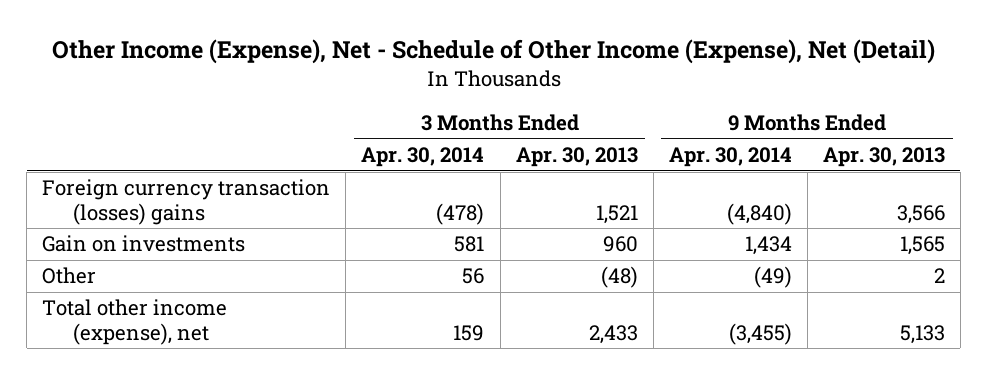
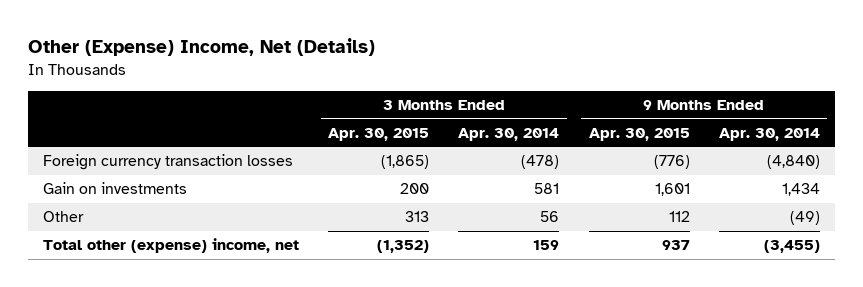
[51,39,935,65] Other Income (Expense), Net - Schedule of Other Income (Expense), Net (Detail) -> [27,37,375,56] Other (Expense) Income, Net (Details)
[515,146,638,167] Apr. 30, 2013 -> none
[822,146,945,167] Apr. 30, 2013 -> none
none -> [327,127,429,141] Apr. 30, 2015
none -> [588,127,690,141] Apr. 30, 2015
[42,179,331,225] Foreign currency transaction (losses) gains -> [42,154,293,171] Foreign currency transaction losses
[42,299,228,345] Total other income (expense), net -> [42,238,299,254] Total other (expense) income, net

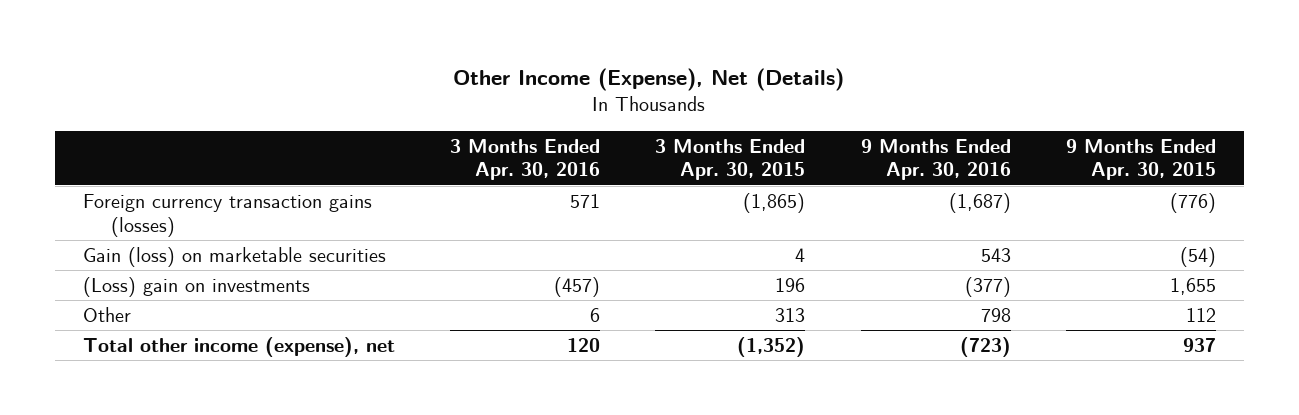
[27,37,375,56] Other (Expense) Income, Net (Details) -> [453,68,845,92] Other Income (Expense), Net (Details)
[458,127,560,141] Apr. 30, 2014 -> none
[719,127,821,141] Apr. 30, 2014 -> none
none -> [450,138,601,181] 3 Months Ended Apr. 30, 2016
none -> [860,138,1011,181] 9 Months Ended Apr. 30, 2016
[42,154,293,171] Foreign currency transaction losses -> [83,193,373,237] Foreign currency transaction gains (losses)
none -> [83,246,387,267] Gain (loss) on marketable securities
[42,182,187,195] Gain on investments -> [83,276,311,297] (Loss) gain on investments
[399,183,429,195] 200 -> [775,277,806,292] 196
[654,183,690,197] 1,601 -> [1169,277,1216,295] 1,655
[42,238,299,254] Total other (expense) income, net -> [83,336,396,357] Total other income (expense), net

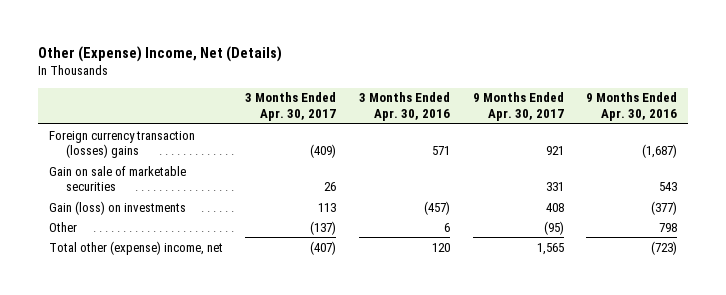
[453,68,845,92] Other Income (Expense), Net (Details) -> [37,45,282,62] Other (Expense) Income, Net (Details)
[655,138,806,181] 3 Months Ended Apr. 30, 2015 -> none
[1065,138,1216,181] 9 Months Ended Apr. 30, 2015 -> none
none -> [245,92,337,121] 3 Months Ended Apr. 30, 2017
none -> [472,92,564,121] 9 Months Ended Apr. 30, 2017
[83,193,373,237] Foreign currency transaction gains (losses) -> [48,130,195,159] Foreign currency transaction (losses) gains
[83,246,387,267] Gain (loss) on marketable securities -> [48,165,186,192] Gain on sale of marketable securities
[83,276,311,297] (Loss) gain on investments -> [48,200,186,215] Gain (loss) on investments
[83,336,396,357] Total other income (expense), net -> [48,240,223,255] Total other (expense) income, net

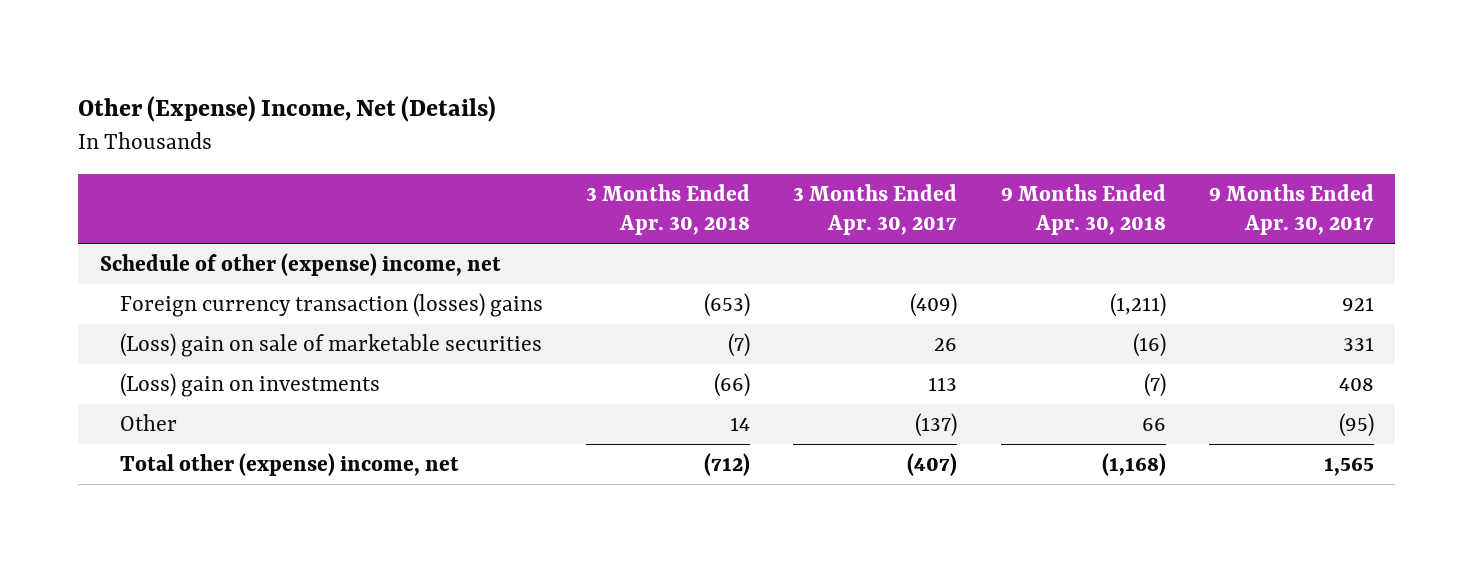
[359,92,451,121] 3 Months Ended Apr. 30, 2016 -> none
[586,92,678,121] 9 Months Ended Apr. 30, 2016 -> none
none -> [586,183,751,236] 3 Months Ended Apr. 30, 2018
none -> [1000,183,1166,236] 9 Months Ended Apr. 30, 2018
none -> [99,253,501,277] Schedule of other (expense) income, net
[48,165,186,192] Gain on sale of marketable securities -> [120,333,543,358] (Loss) gain on sale of marketable securities
[48,200,186,215] Gain (loss) on investments -> [120,373,381,398] (Loss) gain on investments

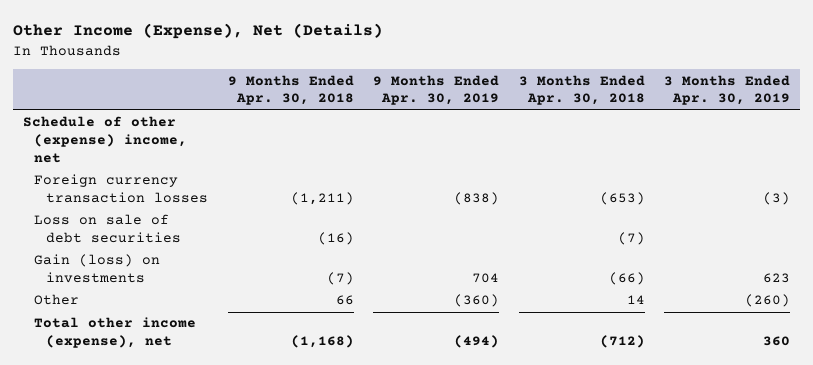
[78,96,497,123] Other (Expense) Income, Net (Details) -> [13,23,384,40] Other Income (Expense), Net (Details)
[793,183,958,236] 3 Months Ended Apr. 30, 2017 -> none
[1208,183,1374,236] 9 Months Ended Apr. 30, 2017 -> none
none -> [373,74,500,106] 9 Months Ended Apr. 30, 2019
none -> [664,74,791,106] 3 Months Ended Apr. 30, 2019
[120,293,544,318] Foreign currency transaction (losses) gains -> [34,174,208,204] Foreign currency transaction losses
[120,333,543,358] (Loss) gain on sale of marketable securities -> [34,214,181,244] Loss on sale of debt securities
[120,373,381,398] (Loss) gain on investments -> [34,254,161,284] Gain (loss) on investments
[120,453,460,477] Total other (expense) income, net -> [34,317,197,349] Total other income (expense), net

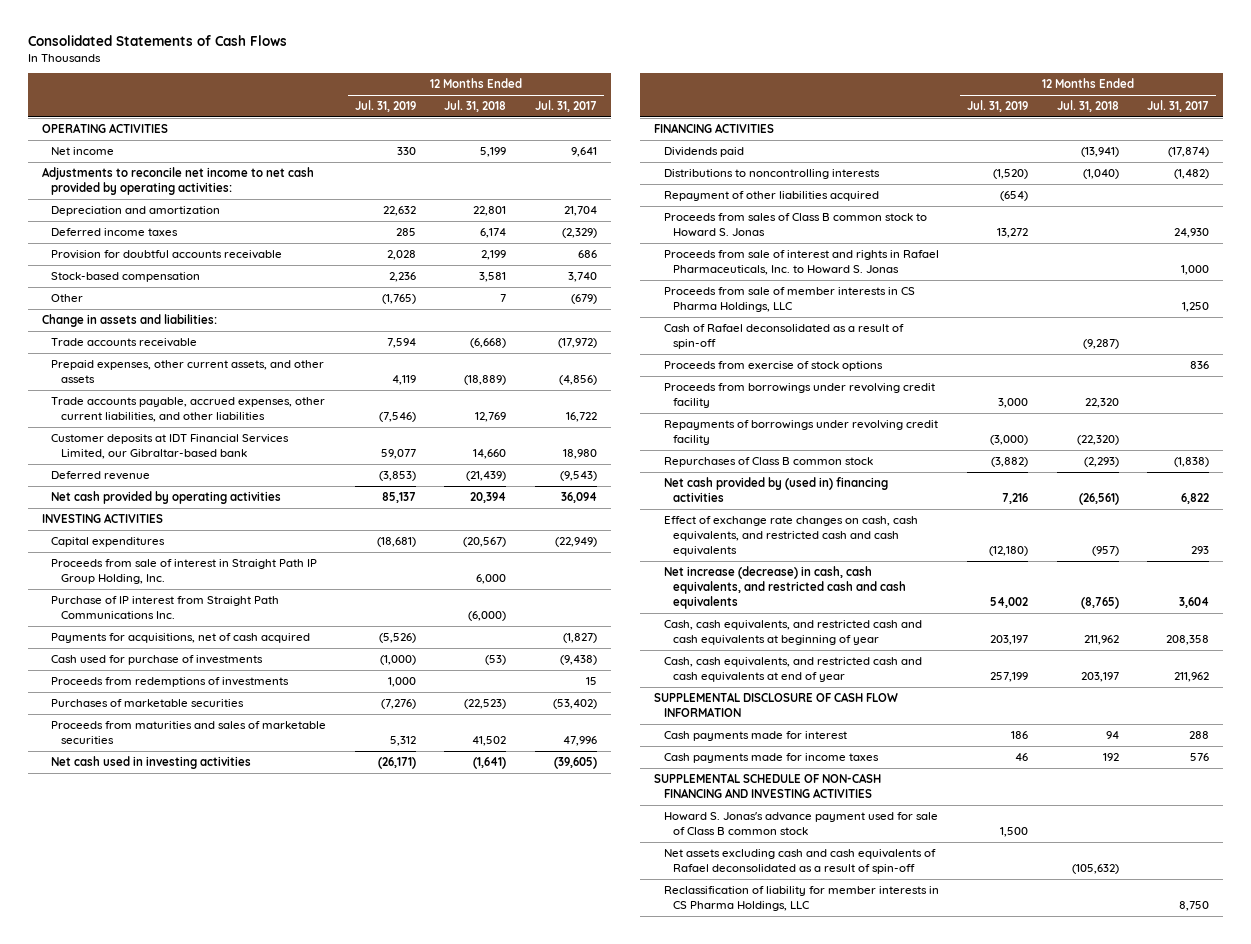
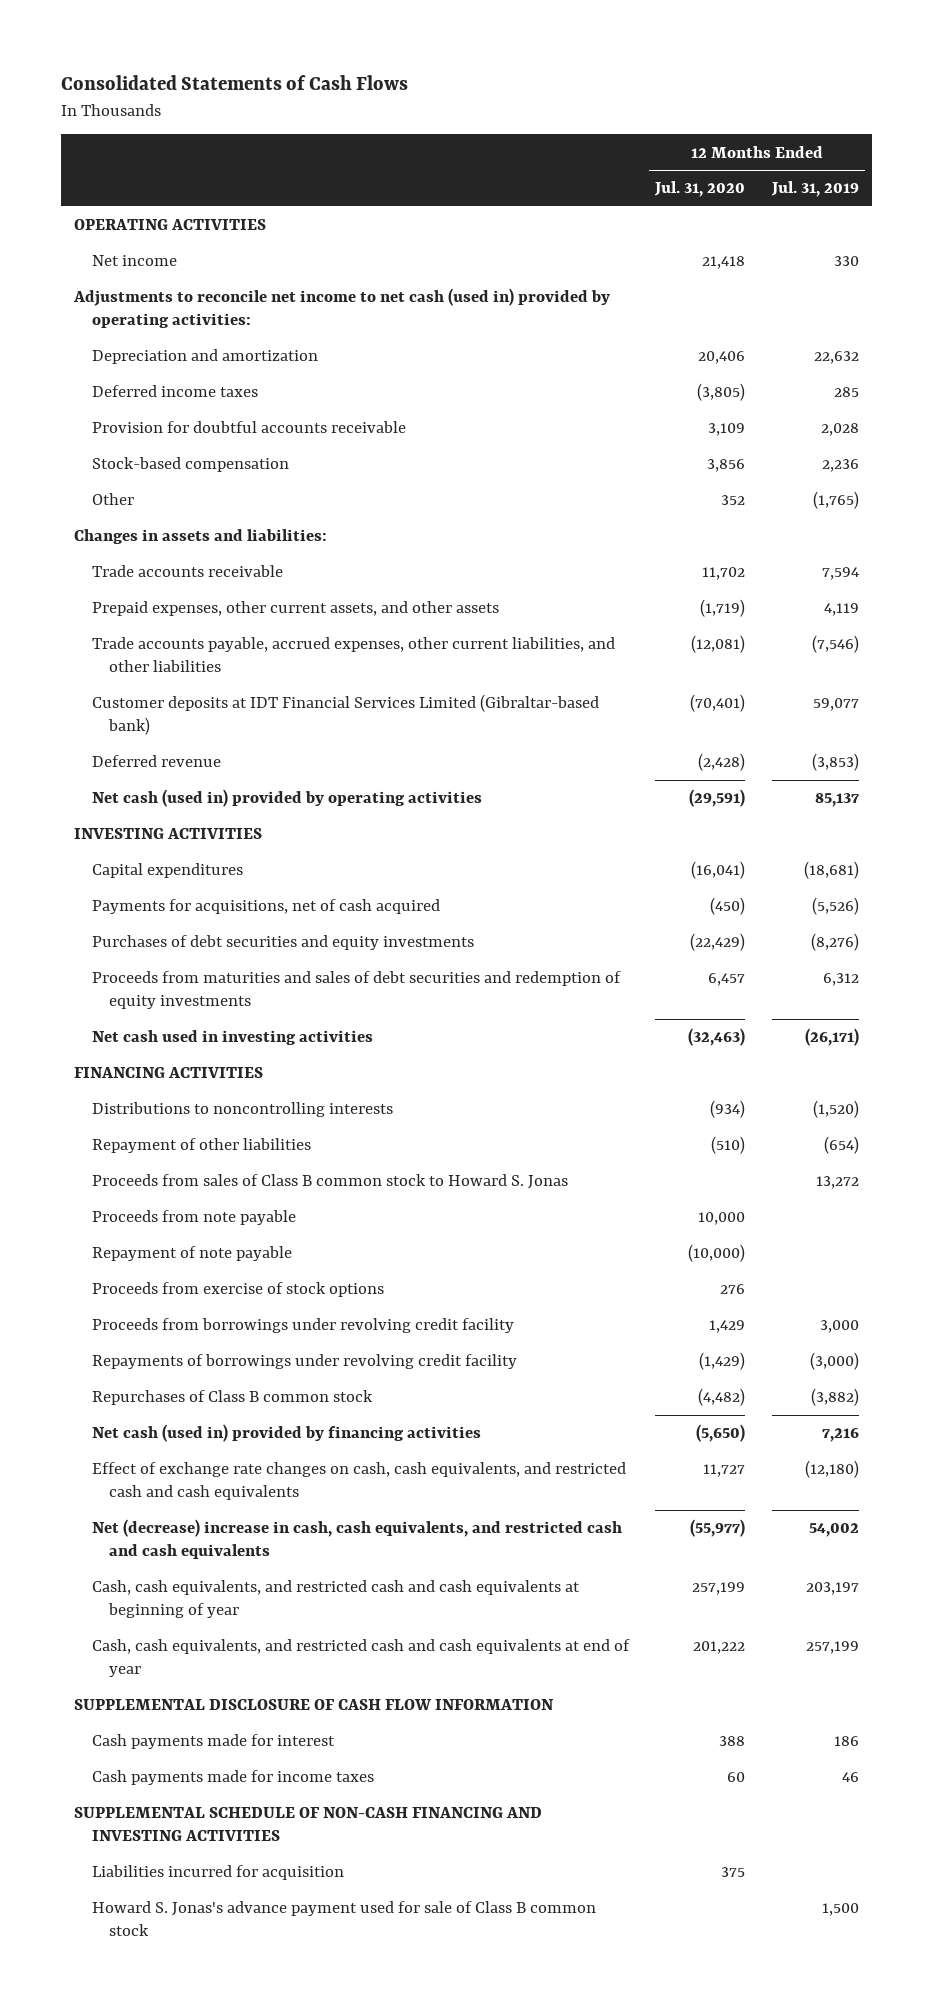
[444,100,507,113] Jul. 31, 2018 -> none
[534,100,597,113] Jul. 31, 2017 -> none
none -> [654,181,746,198] Jul. 31, 2020
[41,166,314,196] Adjustments to reconcile net income to net cash provided by operating activities: -> [73,288,611,329] Adjustments to reconcile net income to net cash (used in) provided by operating activities:
[41,313,217,327] Change in assets and liabilities: -> [74,529,328,545] Changes in assets and liabilities:
[51,433,290,460] Customer deposits at IDT Financial Services Limited, our Gibraltar-based bank -> [91,694,599,736] Customer deposits at IDT Financial Services Limited (Gibraltar-based bank)
[51,490,282,504] Net cash provided by operating activities -> [91,789,482,808] Net cash (used in) provided by operating activities
[51,558,318,585] Proceeds from sale of interest in Straight Path IP Group Holding, Inc. -> none
[51,595,280,620] Purchase of IP interest from Straight Path Communications Inc. -> none
[51,654,264,665] Cash used for purchase of investments -> none
[51,676,290,687] Proceeds from redemptions of investments -> none
[51,698,245,707] Purchases of marketable securities -> [91,935,474,951] Purchases of debt securities and equity investments
[380,698,416,709] (7,276) -> [810,933,859,952] (8,276)
[51,720,327,745] Proceeds from maturities and sales of marketable securities -> [91,971,621,1010] Proceeds from maturities and sales of debt securities and redemption of equity investments
[389,736,416,747] 5,312 -> [822,973,859,987] 6,312
[663,146,744,157] Dividends paid -> none
[663,190,879,201] Repayment of other liabilities acquired -> [91,1138,311,1154] Repayment of other liabilities
[663,249,939,276] Proceeds from sale of interest and rights in Rafael Pharmaceuticals, Inc. to Howard S. Jonas -> none
[663,286,915,313] Proceeds from sale of member interests in CS Pharma Holdings, LLC -> none
[663,323,904,350] Cash of Rafael deconsolidated as a result of spin-off -> none
none -> [91,1210,296,1226] Proceeds from note payable
none -> [91,1246,292,1262] Repayment of note payable
[663,476,888,503] Net cash provided by (used in) financing activities -> [91,1424,481,1443] Net cash (used in) provided by financing activities
[663,565,907,610] Net increase (decrease) in cash, cash equivalents, and restricted cash and cash equivalents -> [91,1519,622,1560] Net (decrease) increase in cash, cash equivalents, and restricted cash and cash equivalents
none -> [91,1865,344,1881] Liabilities incurred for acquisition
[663,848,936,875] Net assets excluding cash and cash equivalents of Rafael deconsolidated as a result of spin-off -> none
[663,885,939,912] Reclassification of liability for member interests in CS Pharma Holdings, LLC -> none

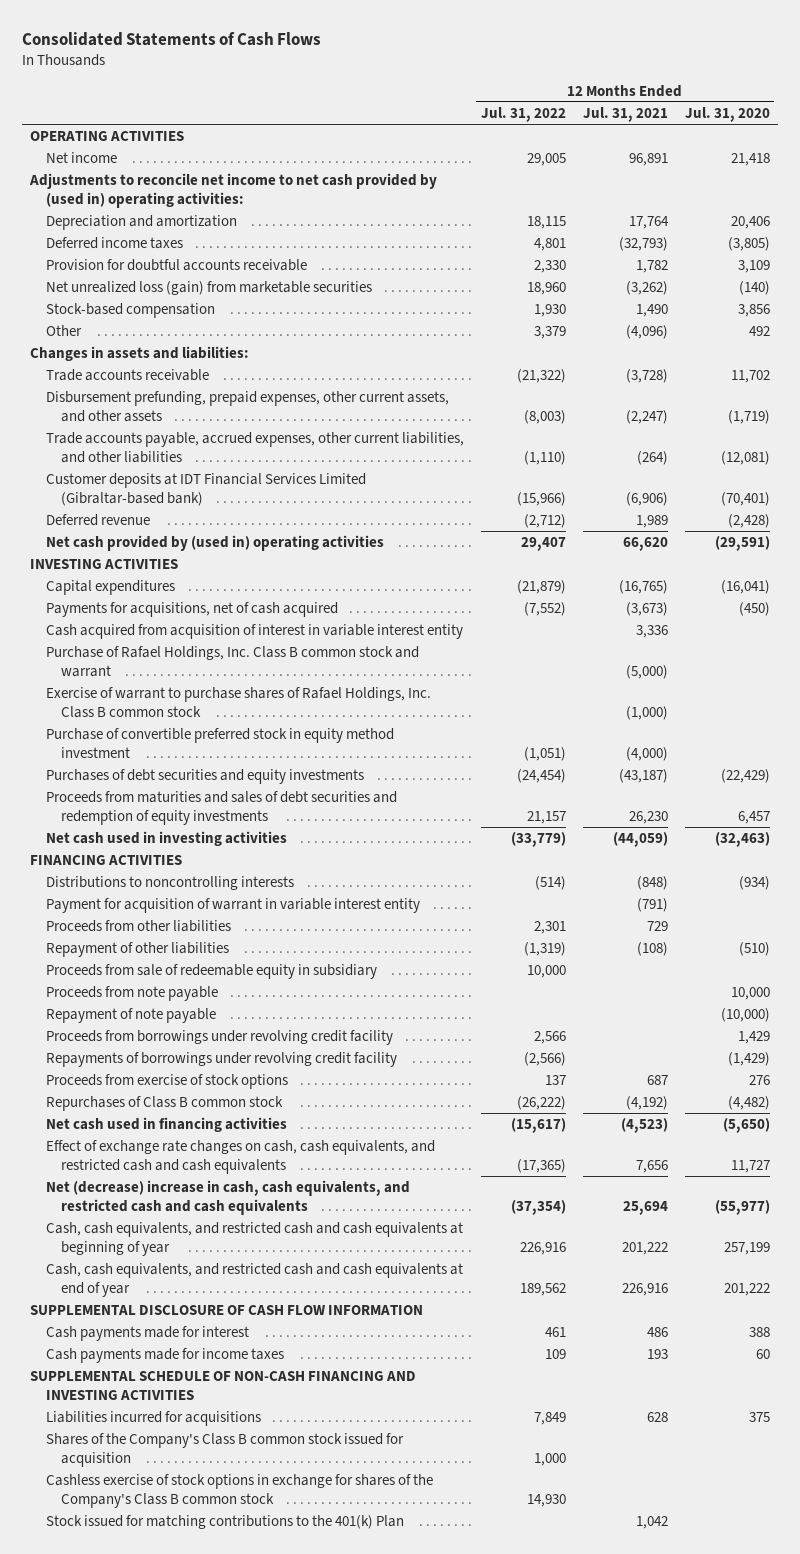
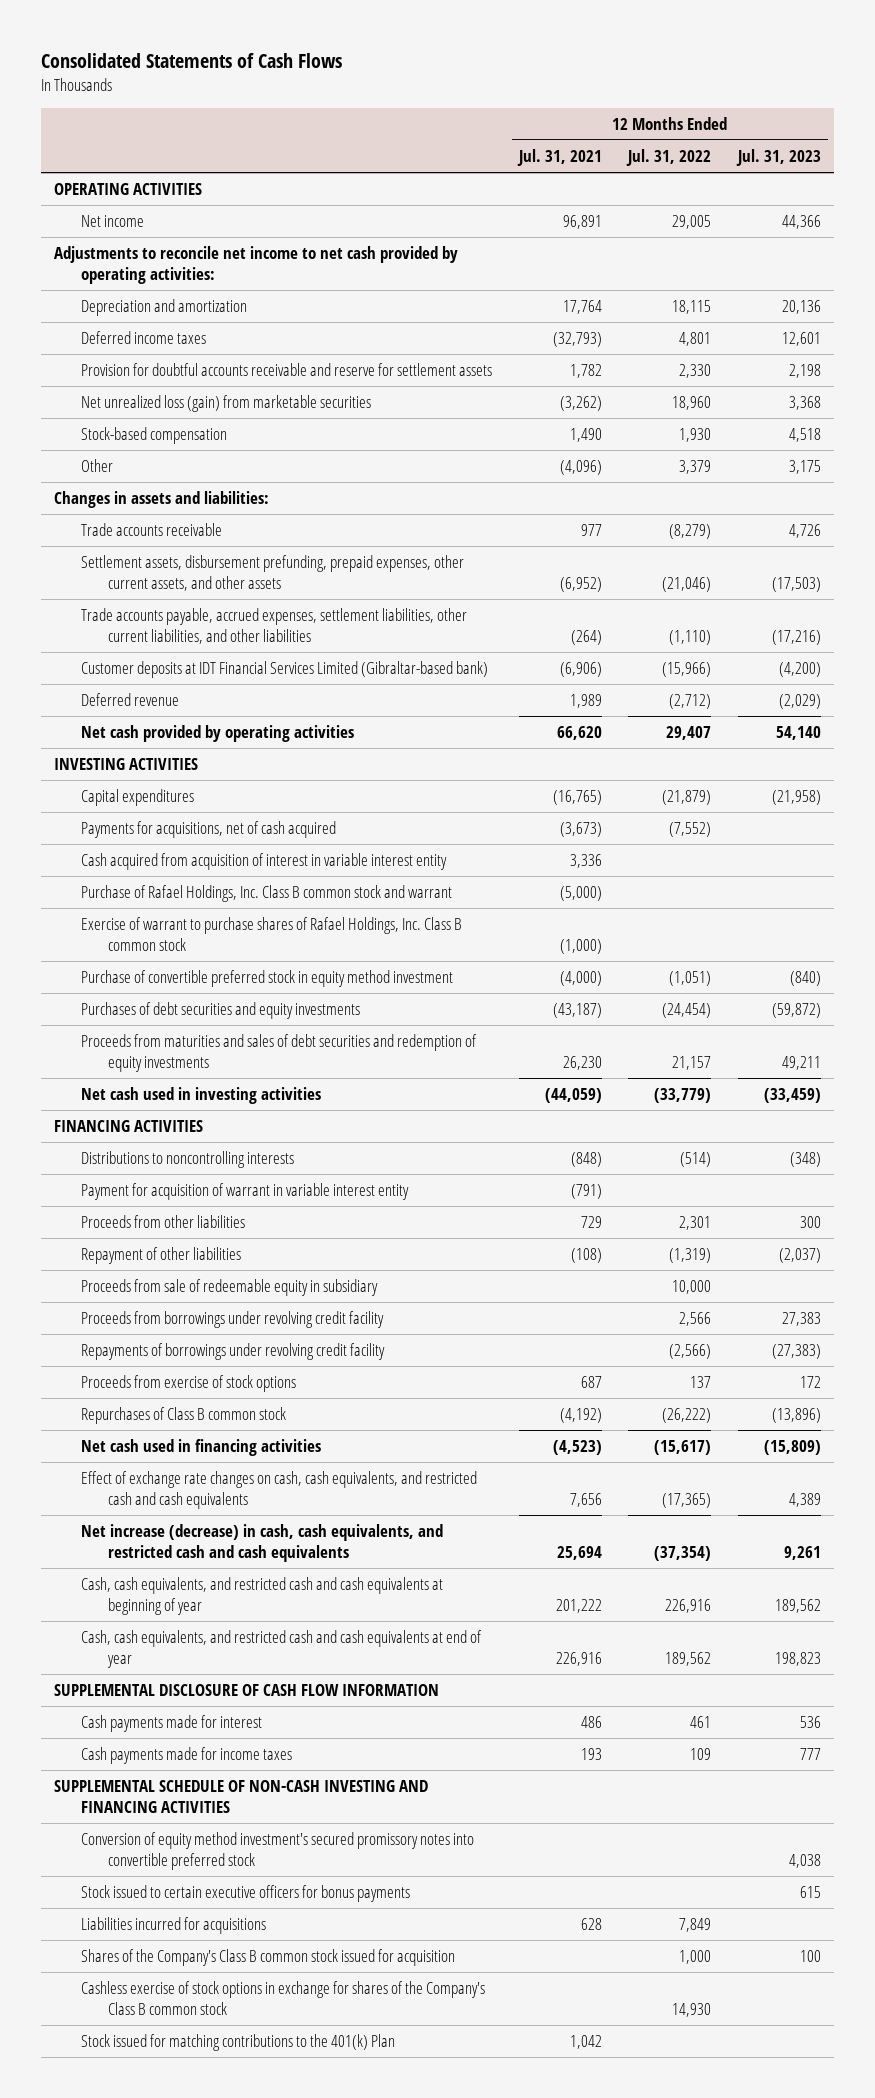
[684,106,770,122] Jul. 31, 2020 -> none
none -> [735,149,821,167] Jul. 31, 2023
[29,173,438,208] Adjustments to reconcile net income to net cash provided by (used in) operating activities: -> [54,246,459,284] Adjustments to reconcile net income to net cash provided by operating activities:
[45,259,307,272] Provision for doubtful accounts receivable -> [81,363,493,377] Provision for doubtful accounts receivable and reserve for settlement assets
[516,369,566,384] (21,322) -> [669,524,712,540] (8,279)
[625,369,668,384] (3,728) -> [580,524,602,537] 977
[45,391,449,422] Disbursement prefunding, prepaid expenses, other current assets, and other assets -> [81,555,465,591] Settlement assets, disbursement prefunding, prepaid expenses, other current assets, and other assets
[523,409,566,424] (8,003) -> [662,576,712,592] (21,046)
[625,409,668,424] (2,247) -> [559,576,602,592] (6,952)
[45,432,464,463] Trade accounts payable, accrued expenses, other current liabilities, and other liabilities -> [81,608,468,644] Trade accounts payable, accrued expenses, settlement liabilities, other current liabilities, and other liabilities
[45,535,384,552] Net cash provided by (used in) operating activities -> [81,725,355,743] Net cash provided by operating activities
[45,986,218,1002] Proceeds from note payable -> none
[45,1008,216,1024] Repayment of note payable -> none
[45,1180,410,1215] Net (decrease) increase in cash, cash equivalents, and restricted cash and cash equivalents -> [81,1524,444,1562] Net increase (decrease) in cash, cash equivalents, and restricted cash and cash equivalents
[30,1371,417,1400] SUPPLEMENTAL SCHEDULE OF NON-CASH FINANCING AND INVESTING ACTIVITIES -> [54,1780,429,1813] SUPPLEMENTAL SCHEDULE OF NON-CASH INVESTING AND FINANCING ACTIVITIES
none -> [81,1832,475,1870] Conversion of equity method investment's secured promissory notes into convertible preferred stock
none -> [81,1885,411,1903] Stock issued to certain executive officers for bonus payments

